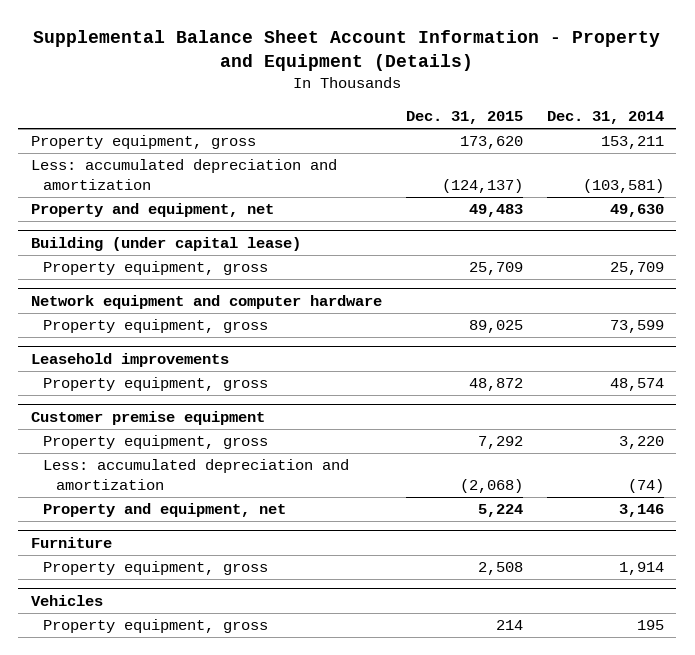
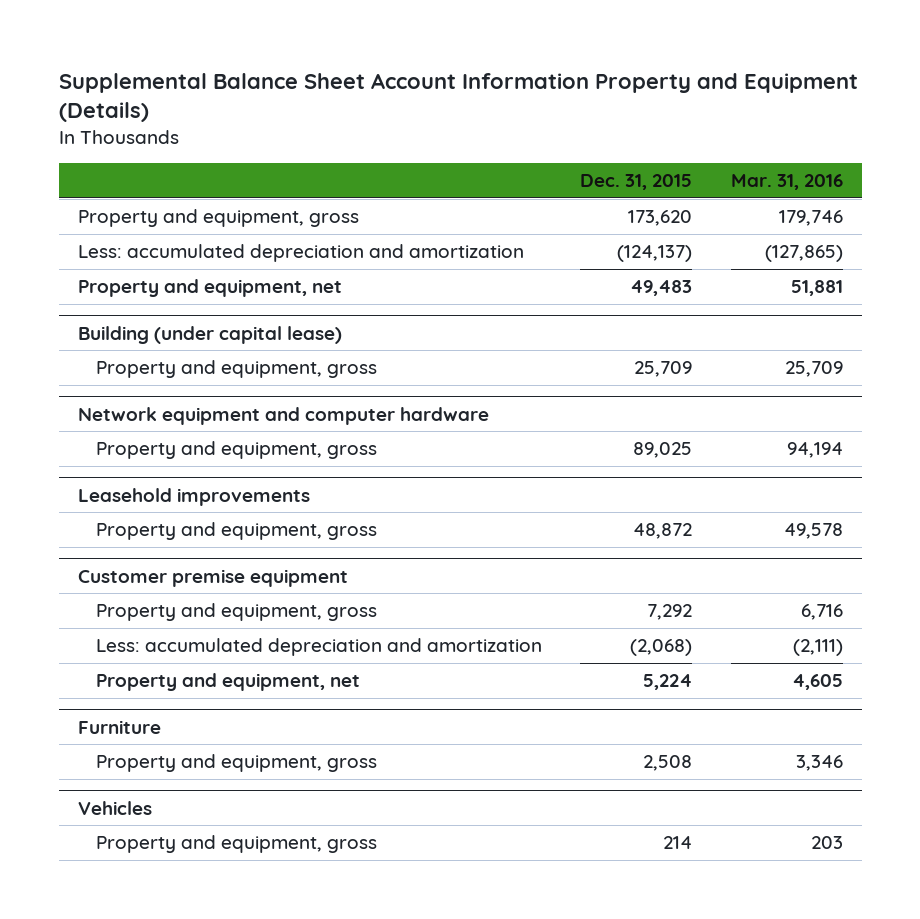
[33,29,661,72] Supplemental Balance Sheet Account Information - Property and Equipment (Details) -> [58,72,858,123] Supplemental Balance Sheet Account Information Property and Equipment (Details)
[547,111,665,125] Dec. 31, 2014 -> none
none -> [730,174,843,191] Mar. 31, 2016
[30,135,256,150] Property equipment, gross -> [77,209,359,228] Property and equipment, gross
[43,261,269,276] Property equipment, gross -> [96,360,378,379] Property and equipment, gross
[43,319,269,334] Property equipment, gross -> [96,441,378,460] Property and equipment, gross
[43,377,269,392] Property equipment, gross -> [96,522,378,541] Property and equipment, gross
[43,435,269,450] Property equipment, gross -> [96,603,378,622] Property and equipment, gross
[43,561,269,576] Property equipment, gross -> [96,754,378,773] Property and equipment, gross
[43,619,269,634] Property equipment, gross -> [96,835,378,854] Property and equipment, gross

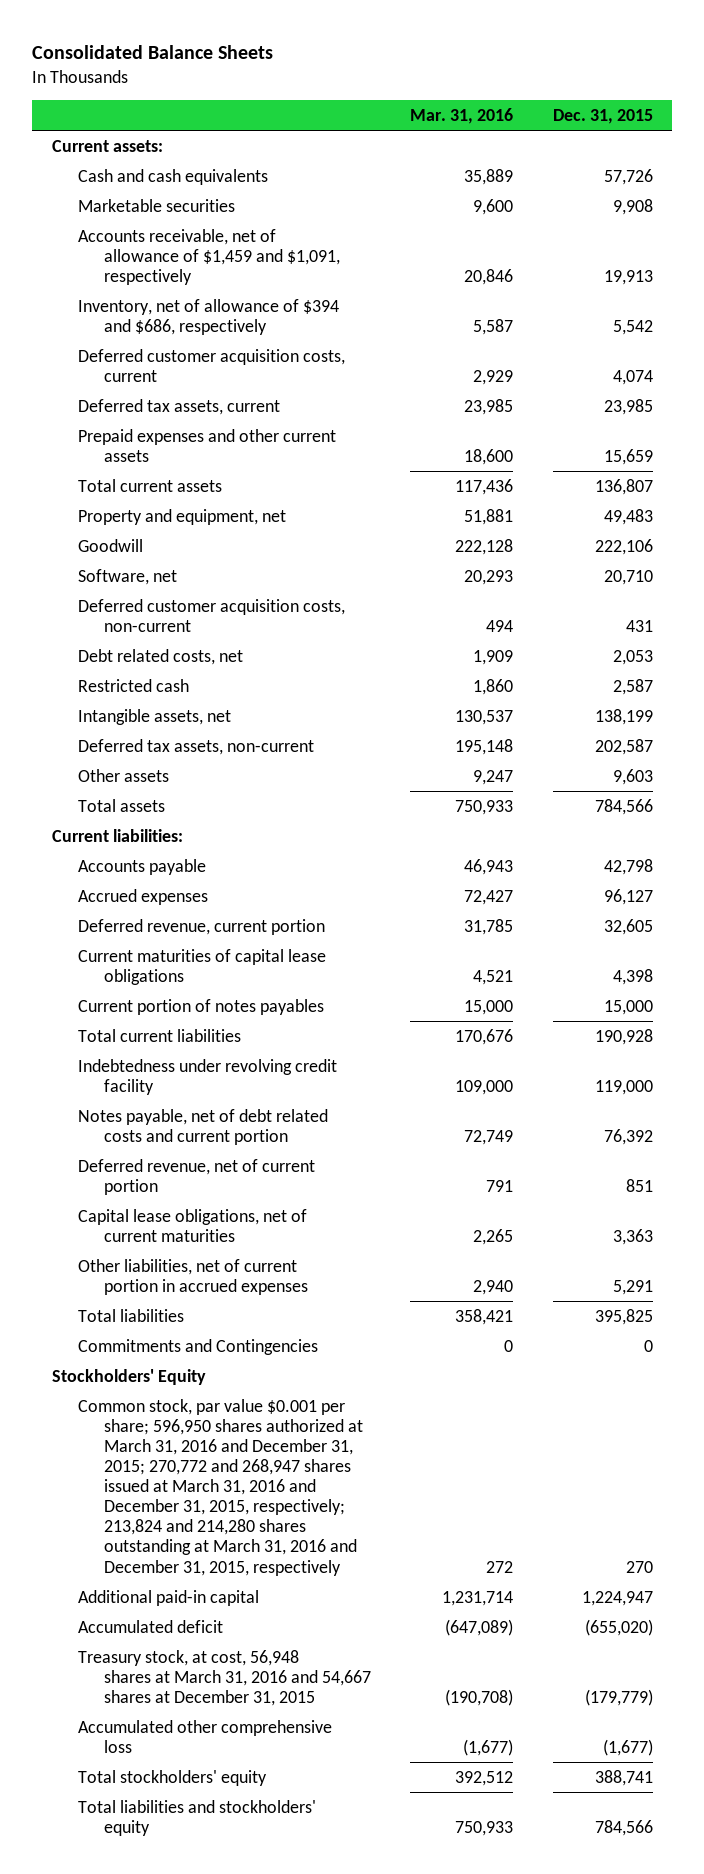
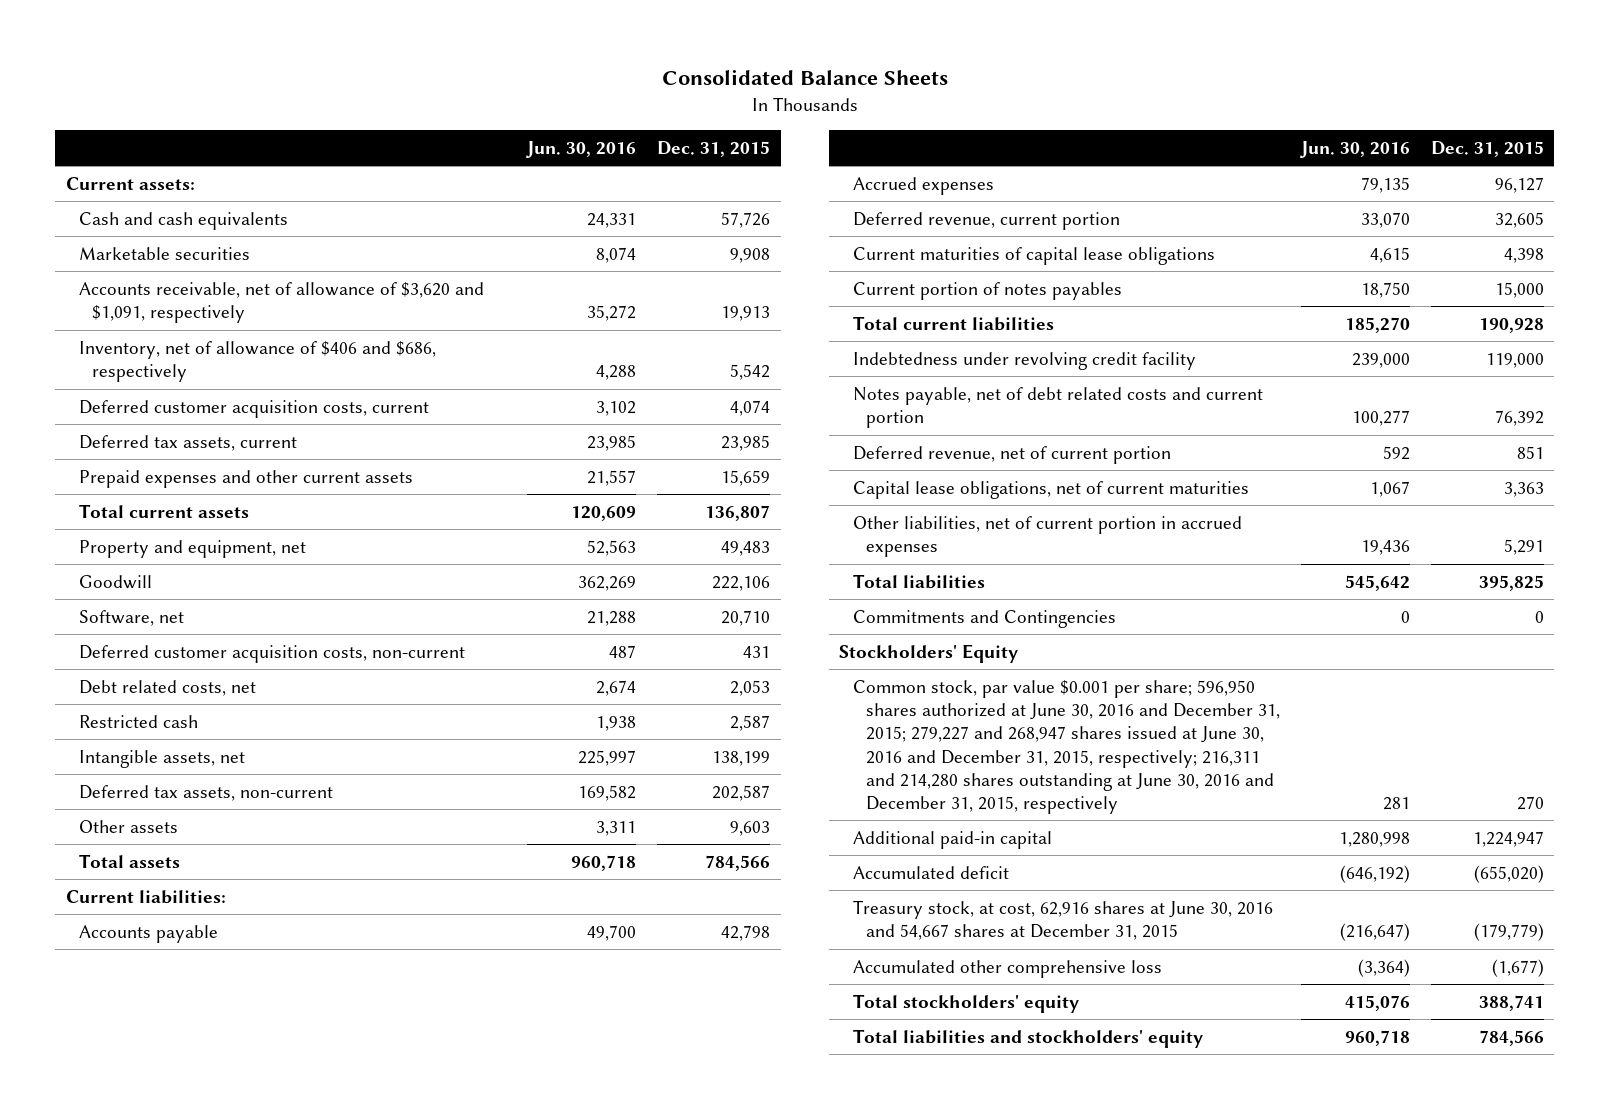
[410,108,514,125] Mar. 31, 2016 -> none
none -> [526,140,637,158] Jun. 30, 2016
[77,228,341,285] Accounts receivable, net of allowance of $1,459 and $1,091, respectively -> [79,281,485,324] Accounts receivable, net of allowance of $3,620 and $1,091, respectively
[77,298,339,335] Inventory, net of allowance of $394 and $686, respectively -> [79,340,437,383] Inventory, net of allowance of $406 and $686, respectively
[77,1398,364,1576] Common stock, par value $0.001 per share; 596,950 shares authorized at March 31, 2016 and December 31, 2015; 270,772 and 268,947 shares issued at March 31, 2016 and December 31, 2015, respectively; 213,824 and 214,280 shares outstanding at March 31, 2016 and December 31, 2015, respectively -> [852,679,1281,815] Common stock, par value $0.001 per share; 596,950 shares authorized at June 30, 2016 and December 31, 2015; 279,227 and 268,947 shares issued at June 30, 2016 and December 31, 2015, respectively; 216,311 and 214,280 shares outstanding at June 30, 2016 and December 31, 2015, respectively
[77,1649,372,1706] Treasury stock, at cost, 56,948 shares at March 31, 2016 and 54,667 shares at December 31, 2015 -> [852,899,1273,941] Treasury stock, at cost, 62,916 shares at June 30, 2016 and 54,667 shares at December 31, 2015

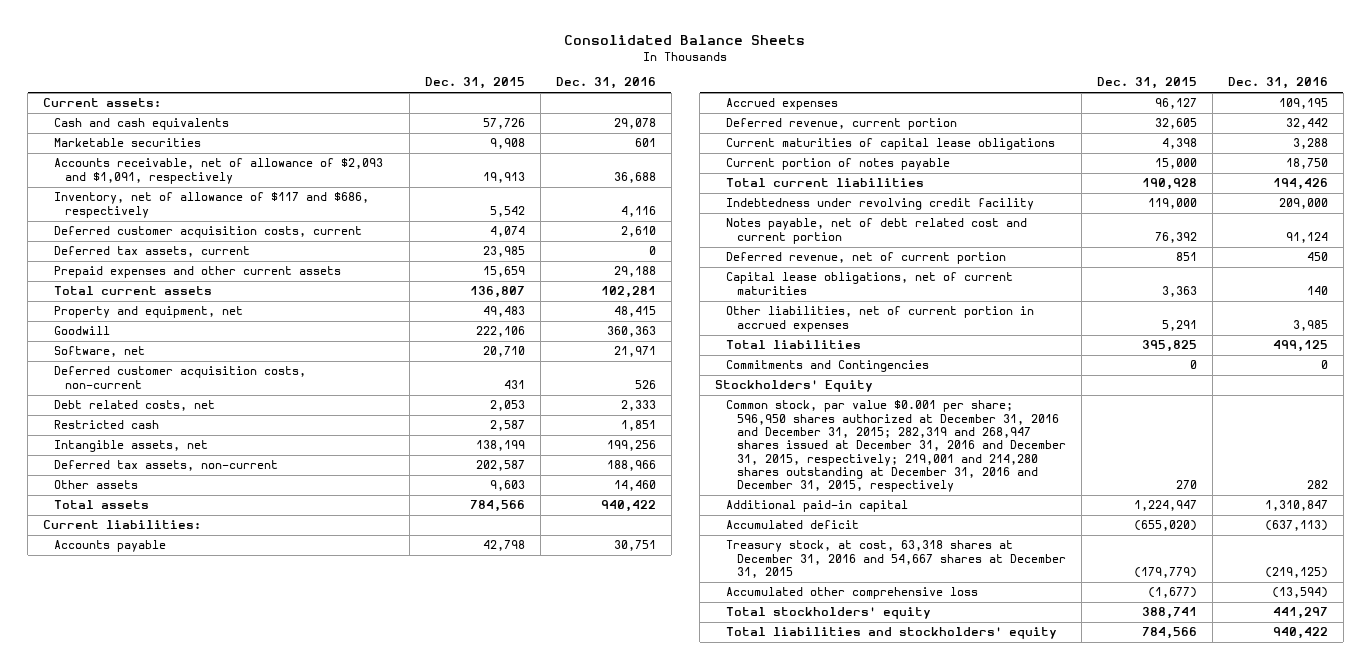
[526,140,637,158] Jun. 30, 2016 -> none
none -> [555,77,656,90] Dec. 31, 2016
[79,281,485,324] Accounts receivable, net of allowance of $3,620 and $1,091, respectively -> [54,158,384,184] Accounts receivable, net of allowance of $2,093 and $1,091, respectively
[79,340,437,383] Inventory, net of allowance of $406 and $686, respectively -> [54,192,370,218] Inventory, net of allowance of $117 and $686, respectively
[852,281,1122,300] Current portion of notes payables -> [726,158,951,171] Current portion of notes payable
[852,386,1263,429] Notes payable, net of debt related costs and current portion -> [726,218,1028,244] Notes payable, net of debt related cost and current portion
[852,679,1281,815] Common stock, par value $0.001 per share; 596,950 shares authorized at June 30, 2016 and December 31, 2015; 279,227 and 268,947 shares issued at June 30, 2016 and December 31, 2015, respectively; 216,311 and 214,280 shares outstanding at June 30, 2016 and December 31, 2015, respectively -> [726,400,1067,493] Common stock, par value $0.001 per share; 596,950 shares authorized at December 31, 2016 and December 31, 2015; 282,319 and 268,947 shares issued at December 31, 2016 and December 31, 2015, respectively; 219,001 and 214,280 shares outstanding at December 31, 2016 and December 31, 2015, respectively
[852,899,1273,941] Treasury stock, at cost, 62,916 shares at June 30, 2016 and 54,667 shares at December 31, 2015 -> [726,540,1067,579] Treasury stock, at cost, 63,318 shares at December 31, 2016 and 54,667 shares at December 31, 2015

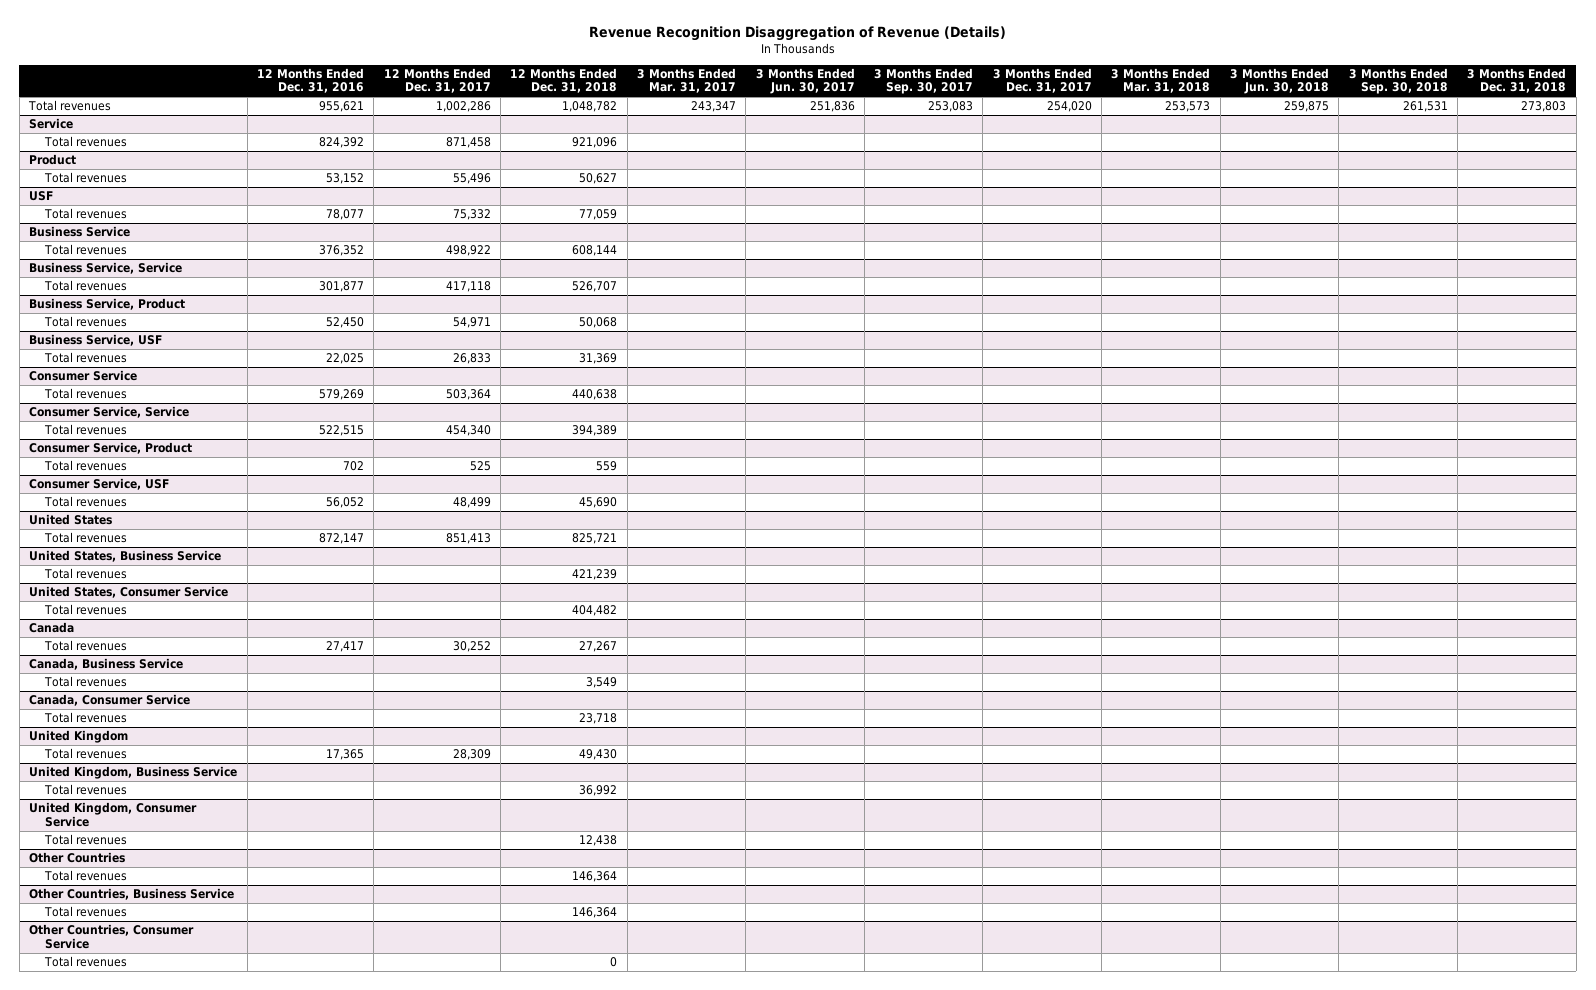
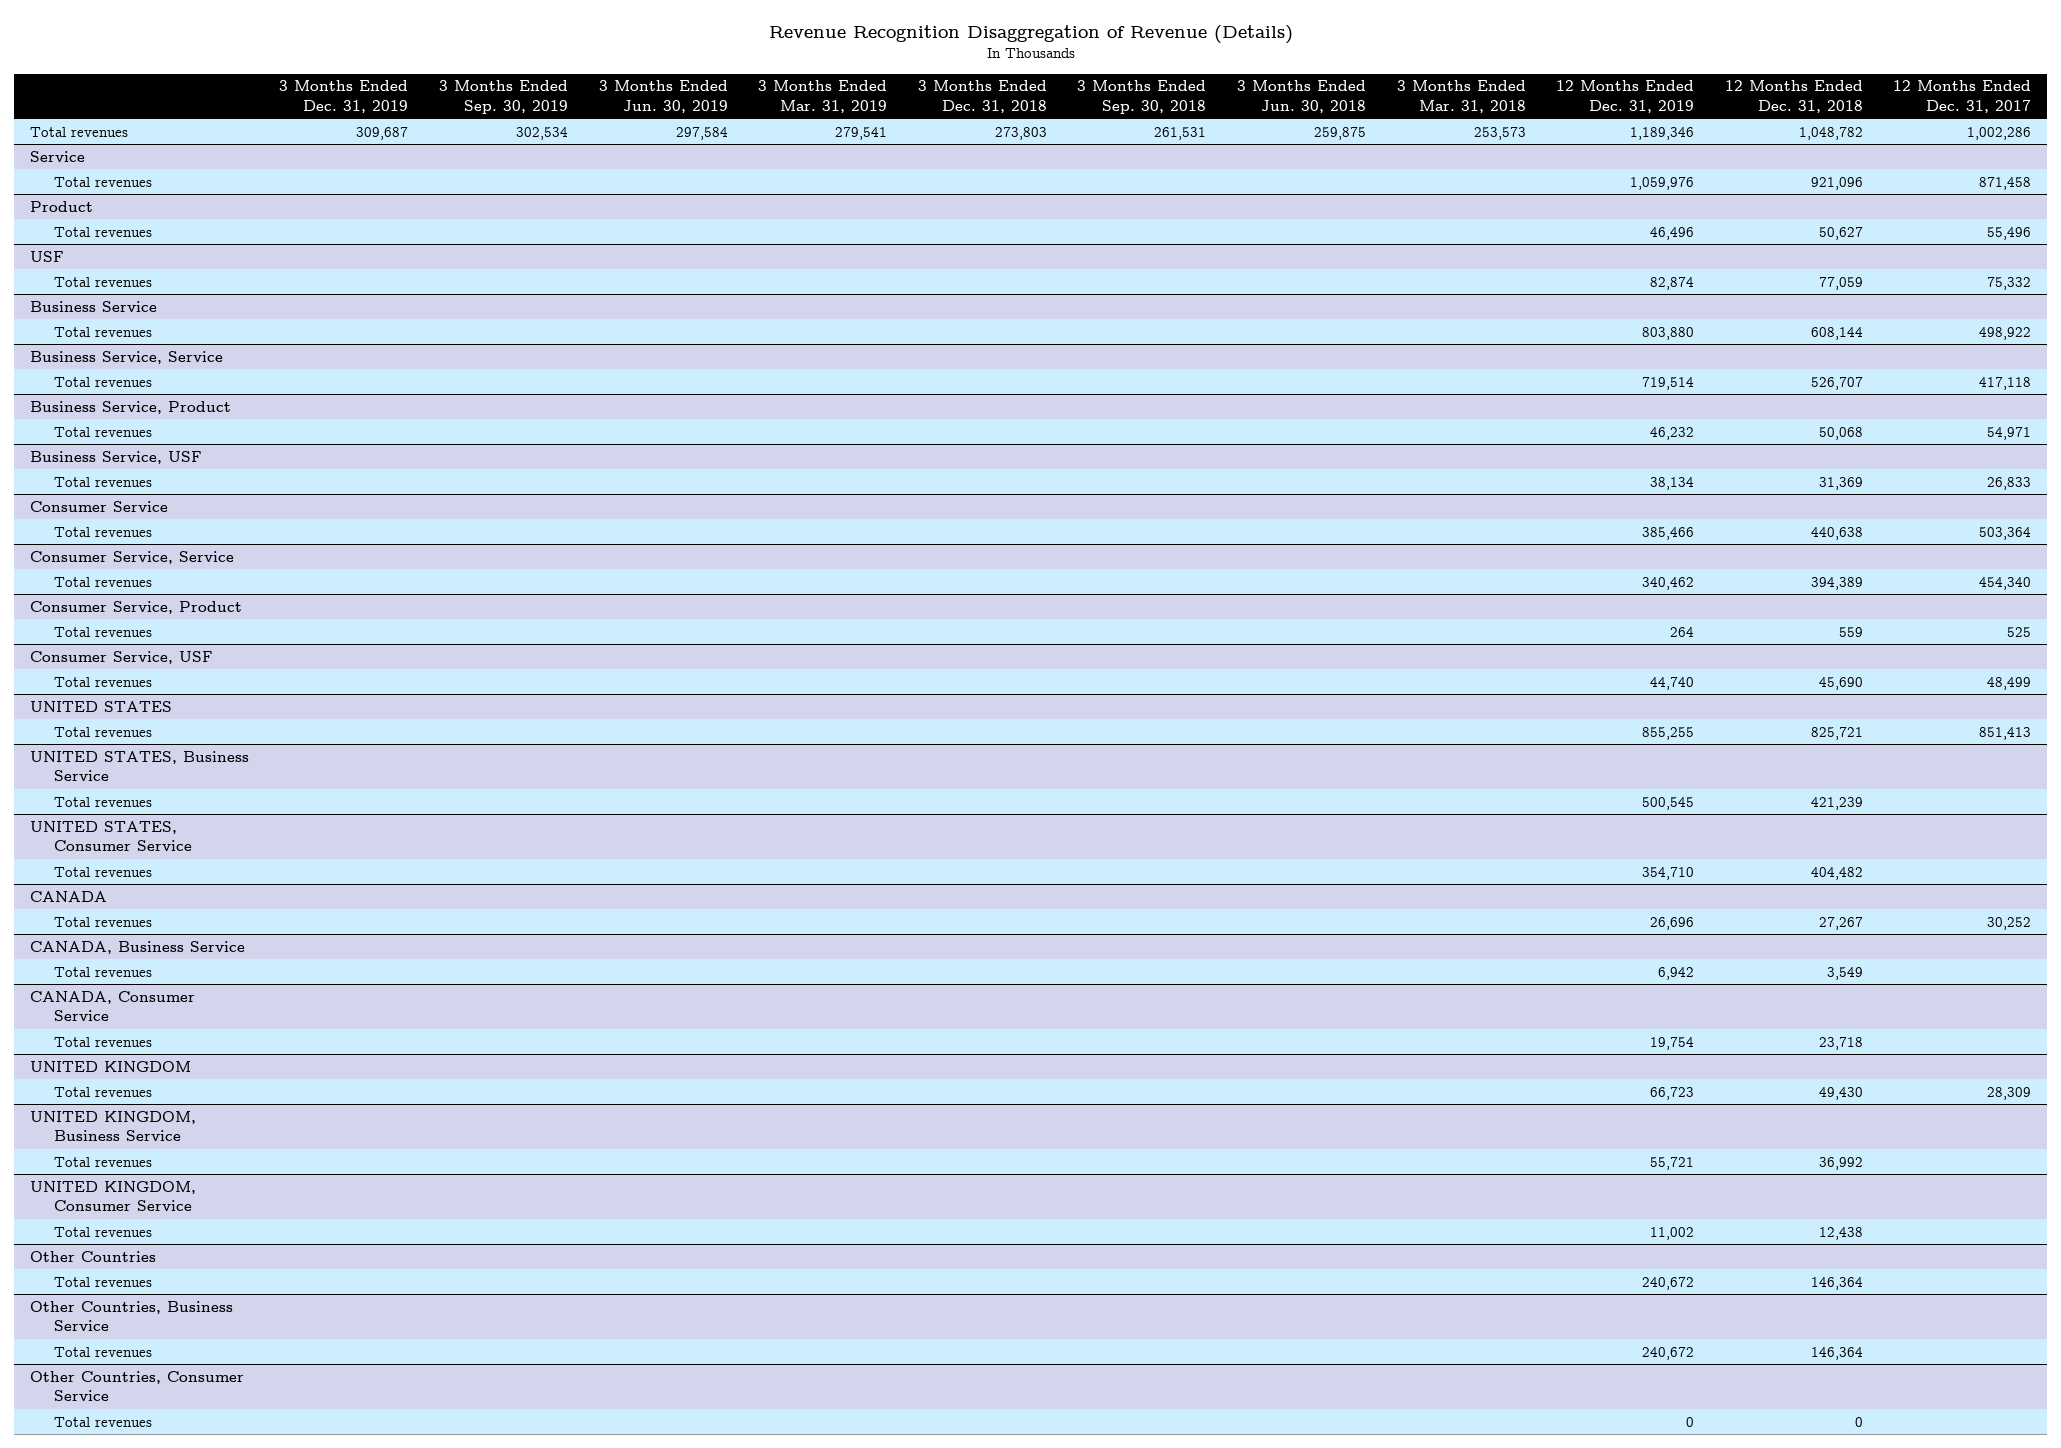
[256,67,364,94] 12 Months Ended Dec. 31, 2016 -> none
[636,67,736,94] 3 Months Ended Mar. 31, 2017 -> none
[755,67,855,95] 3 Months Ended Jun. 30, 2017 -> none
[874,67,974,95] 3 Months Ended Sep. 30, 2017 -> none
[992,67,1092,94] 3 Months Ended Dec. 31, 2017 -> none
none -> [279,80,409,113] 3 Months Ended Dec. 31, 2019
none -> [438,80,568,114] 3 Months Ended Sep. 30, 2019
none -> [598,80,728,113] 3 Months Ended Jun. 30, 2019
none -> [758,80,888,113] 3 Months Ended Mar. 31, 2019
none -> [1556,80,1695,113] 12 Months Ended Dec. 31, 2019
[29,514,113,526] United States -> [29,700,172,712] UNITED STATES
[29,550,222,563] United States, Business Service -> [29,750,249,782] UNITED STATES, Business Service
[29,586,229,599] United States, Consumer Service -> [29,820,192,852] UNITED STATES, Consumer Service
[29,622,75,634] Canada -> [29,890,107,902] CANADA
[29,658,184,671] Canada, Business Service -> [29,940,245,954] CANADA, Business Service
[29,694,191,707] Canada, Consumer Service -> [29,990,195,1022] CANADA, Consumer Service
[29,730,129,744] United Kingdom -> [29,1060,191,1072] UNITED KINGDOM
[29,766,238,780] United Kingdom, Business Service -> [29,1110,196,1142] UNITED KINGDOM, Business Service
[29,802,198,827] United Kingdom, Consumer Service -> [29,1180,196,1212] UNITED KINGDOM, Consumer Service

